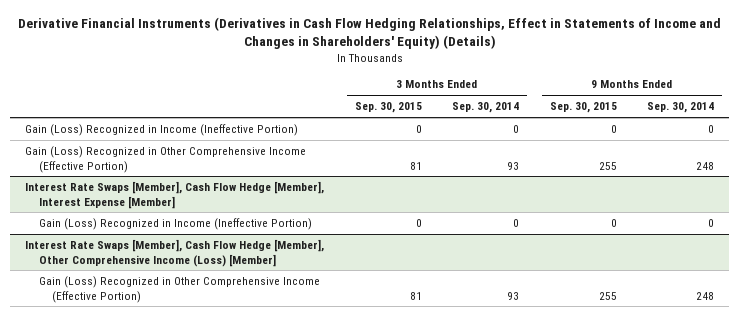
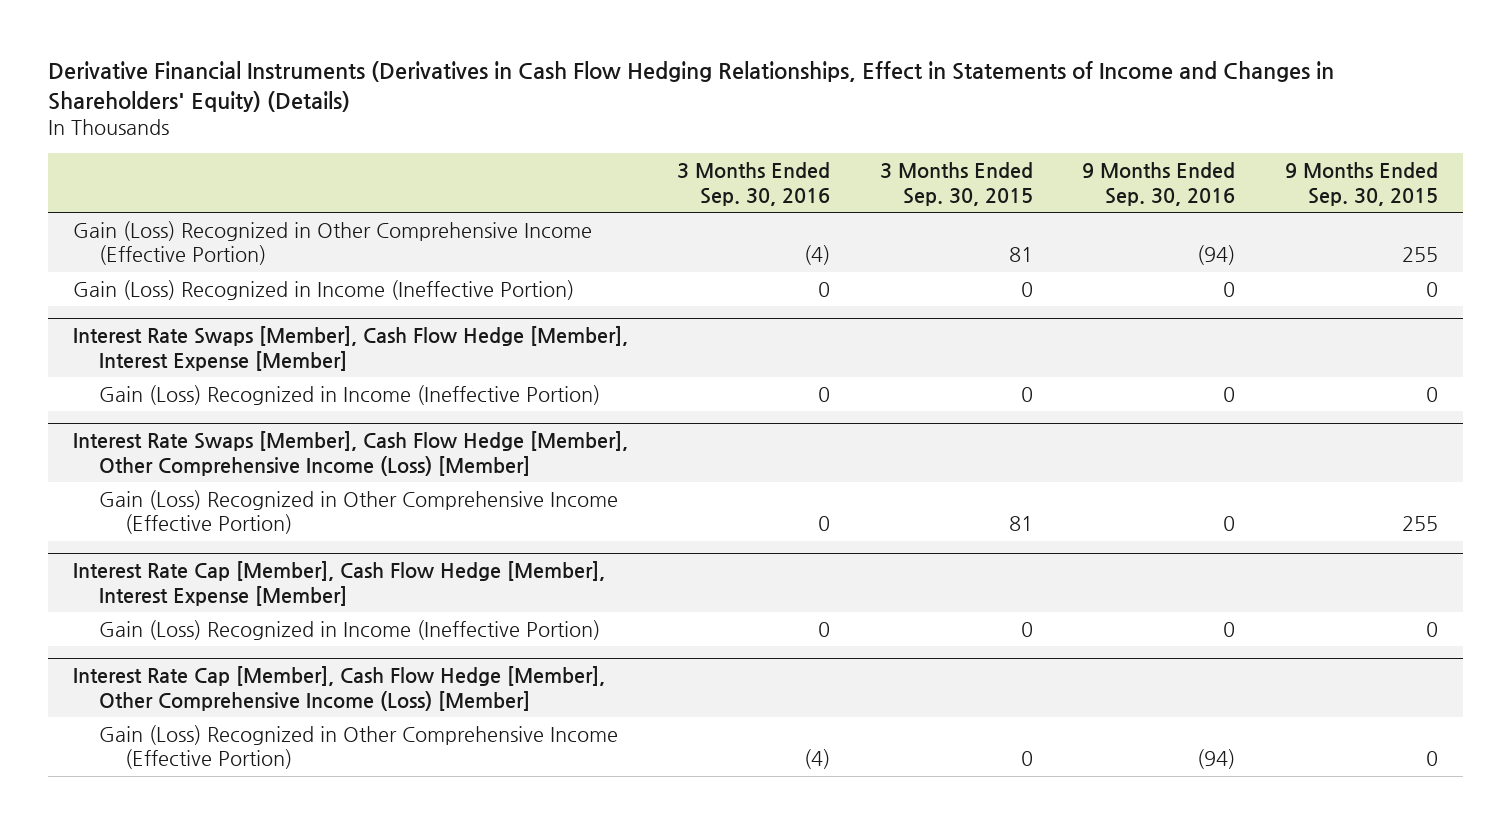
[452,102,520,114] Sep. 30, 2014 -> none
[647,102,715,114] Sep. 30, 2014 -> none
none -> [677,162,831,206] 3 Months Ended Sep. 30, 2016
none -> [1082,162,1236,206] 9 Months Ended Sep. 30, 2016
[25,124,299,137] Gain (Loss) Recognized in Income (Ineffective Portion) -> [72,279,574,300] Gain (Loss) Recognized in Income (Ineffective Portion)
none -> [72,561,605,606] Interest Rate Cap [Member], Cash Flow Hedge [Member], Interest Expense [Member]
none -> [98,619,600,640] Gain (Loss) Recognized in Income (Ineffective Portion)
none -> [72,666,605,711] Interest Rate Cap [Member], Cash Flow Hedge [Member], Other Comprehensive Income (Loss) [Member]
none -> [98,724,618,770] Gain (Loss) Recognized in Other Comprehensive Income (Effective Portion)

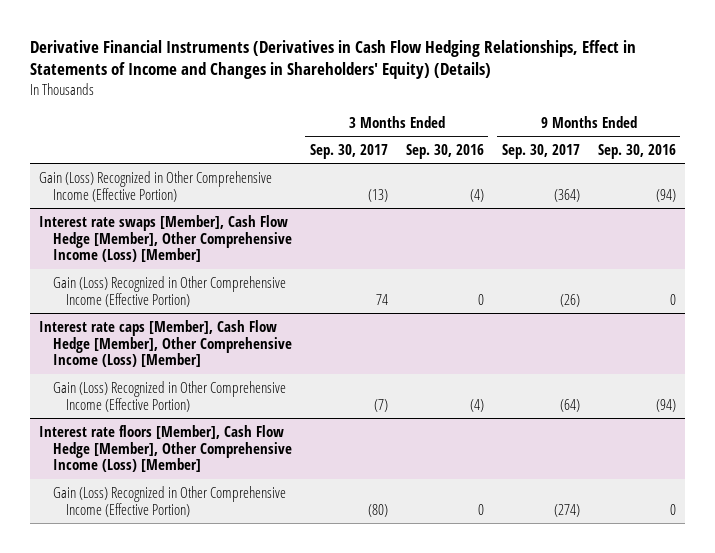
[879,162,1033,206] 3 Months Ended Sep. 30, 2015 -> none
[1284,162,1438,206] 9 Months Ended Sep. 30, 2015 -> none
none -> [309,143,388,159] Sep. 30, 2017
none -> [501,143,580,159] Sep. 30, 2017
[72,279,574,300] Gain (Loss) Recognized in Income (Ineffective Portion) -> none
[72,326,628,371] Interest Rate Swaps [Member], Cash Flow Hedge [Member], Interest Expense [Member] -> none
[98,384,600,405] Gain (Loss) Recognized in Income (Ineffective Portion) -> none
[72,431,628,476] Interest Rate Swaps [Member], Cash Flow Hedge [Member], Other Comprehensive Income (Loss) [Member] -> [39,214,292,263] Interest rate swaps [Member], Cash Flow Hedge [Member], Other Comprehensive Income (Loss) [Member]
[72,561,605,606] Interest Rate Cap [Member], Cash Flow Hedge [Member], Interest Expense [Member] -> none
[98,619,600,640] Gain (Loss) Recognized in Income (Ineffective Portion) -> none
[72,666,605,711] Interest Rate Cap [Member], Cash Flow Hedge [Member], Other Comprehensive Income (Loss) [Member] -> [39,319,292,368] Interest rate caps [Member], Cash Flow Hedge [Member], Other Comprehensive Income (Loss) [Member]
none -> [39,424,292,473] Interest rate floors [Member], Cash Flow Hedge [Member], Other Comprehensive Income (Loss) [Member]
none -> [52,485,286,517] Gain (Loss) Recognized in Other Comprehensive Income (Effective Portion)

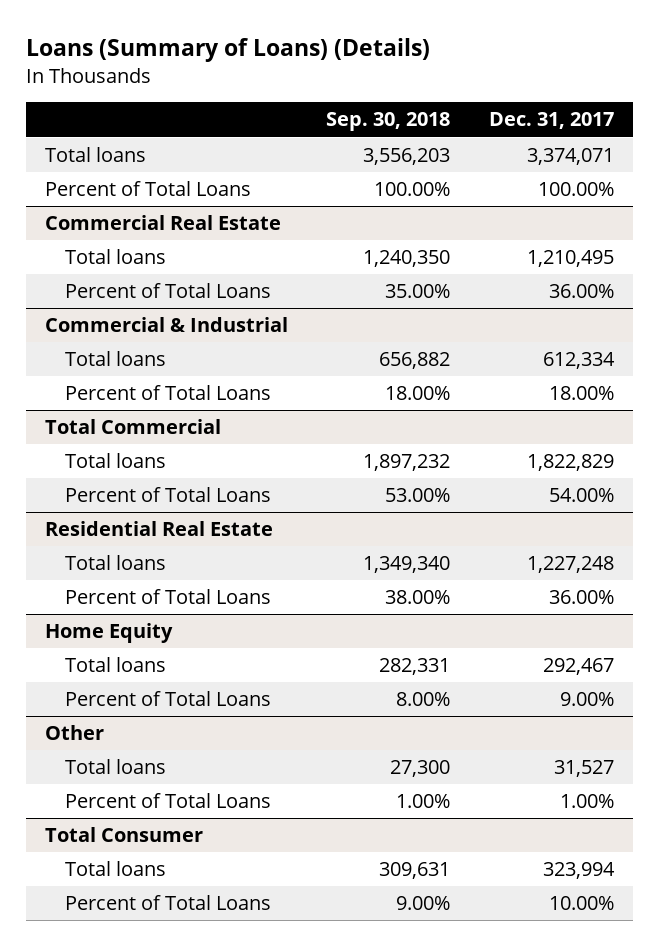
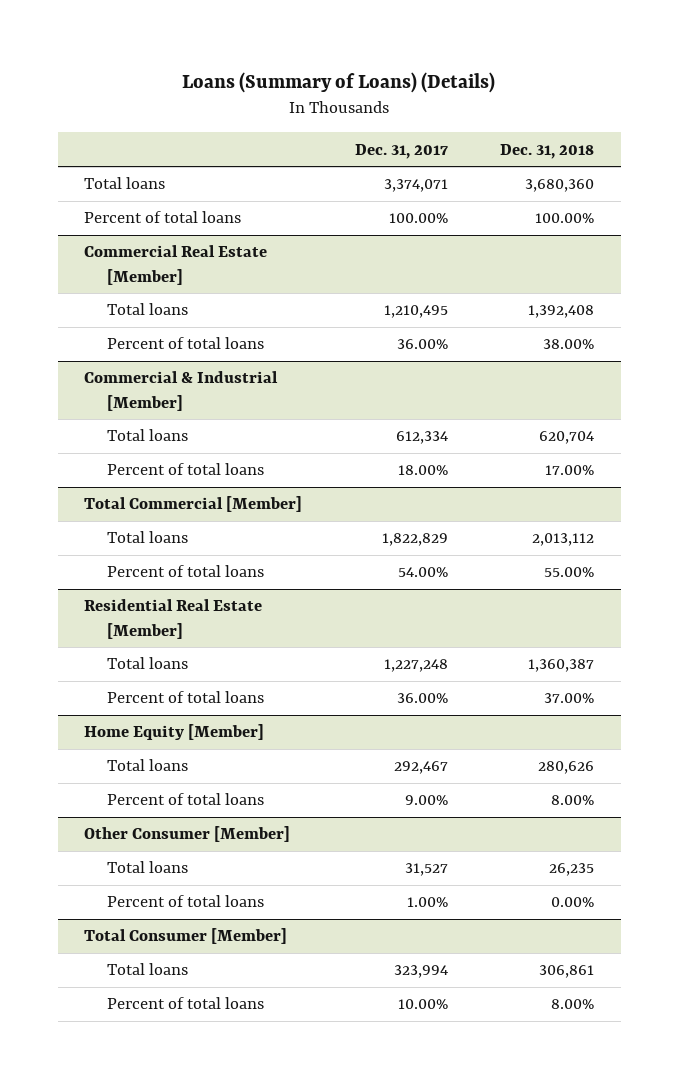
[326,112,451,132] Sep. 30, 2018 -> none
none -> [500,143,595,159] Dec. 31, 2018
[45,181,252,197] Percent of Total Loans -> [84,211,242,224] Percent of total loans
[45,215,282,231] Commercial Real Estate -> [84,245,268,285] Commercial Real Estate [Member]
[64,283,271,299] Percent of Total Loans -> [106,337,264,350] Percent of total loans
[45,317,289,333] Commercial & Industrial -> [84,371,279,411] Commercial & Industrial [Member]
[64,385,271,401] Percent of Total Loans -> [106,463,264,476] Percent of total loans
[45,419,222,435] Total Commercial -> [84,496,303,513] Total Commercial [Member]
[64,487,271,503] Percent of Total Loans -> [106,565,264,578] Percent of total loans
[45,521,274,537] Residential Real Estate -> [84,599,263,639] Residential Real Estate [Member]
[64,589,271,605] Percent of Total Loans -> [106,691,264,704] Percent of total loans
[45,623,174,644] Home Equity -> [84,724,265,741] Home Equity [Member]
[64,691,271,707] Percent of Total Loans -> [106,793,264,806] Percent of total loans
[45,725,105,741] Other -> [84,826,291,843] Other Consumer [Member]
[64,793,271,809] Percent of Total Loans -> [106,895,264,908] Percent of total loans
[45,827,204,843] Total Consumer -> [84,928,288,945] Total Consumer [Member]
[64,895,271,911] Percent of Total Loans -> [106,997,264,1010] Percent of total loans

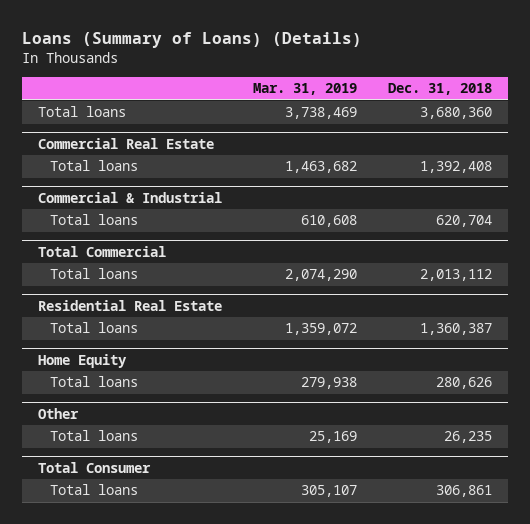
[354,143,448,159] Dec. 31, 2017 -> none
none -> [253,83,358,96] Mar. 31, 2019
[84,211,242,224] Percent of total loans -> none
[84,245,268,285] Commercial Real Estate [Member] -> [37,137,214,149] Commercial Real Estate
[106,337,264,350] Percent of total loans -> none
[84,371,279,411] Commercial & Industrial [Member] -> [37,191,222,203] Commercial & Industrial
[106,463,264,476] Percent of total loans -> none
[84,496,303,513] Total Commercial [Member] -> [37,245,166,257] Total Commercial
[106,565,264,578] Percent of total loans -> none
[84,599,263,639] Residential Real Estate [Member] -> [37,299,222,311] Residential Real Estate
[106,691,264,704] Percent of total loans -> none
[84,724,265,741] Home Equity [Member] -> [37,353,127,368] Home Equity
[106,793,264,806] Percent of total loans -> none
[84,826,291,843] Other Consumer [Member] -> [37,407,79,419] Other
[106,895,264,908] Percent of total loans -> none
[84,928,288,945] Total Consumer [Member] -> [37,461,151,473] Total Consumer
[106,997,264,1010] Percent of total loans -> none

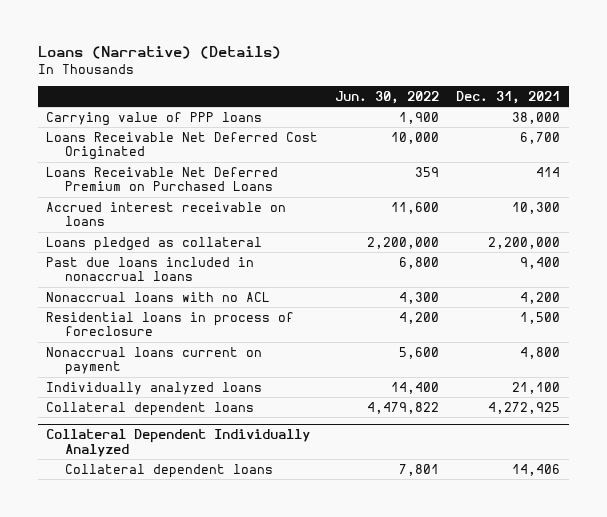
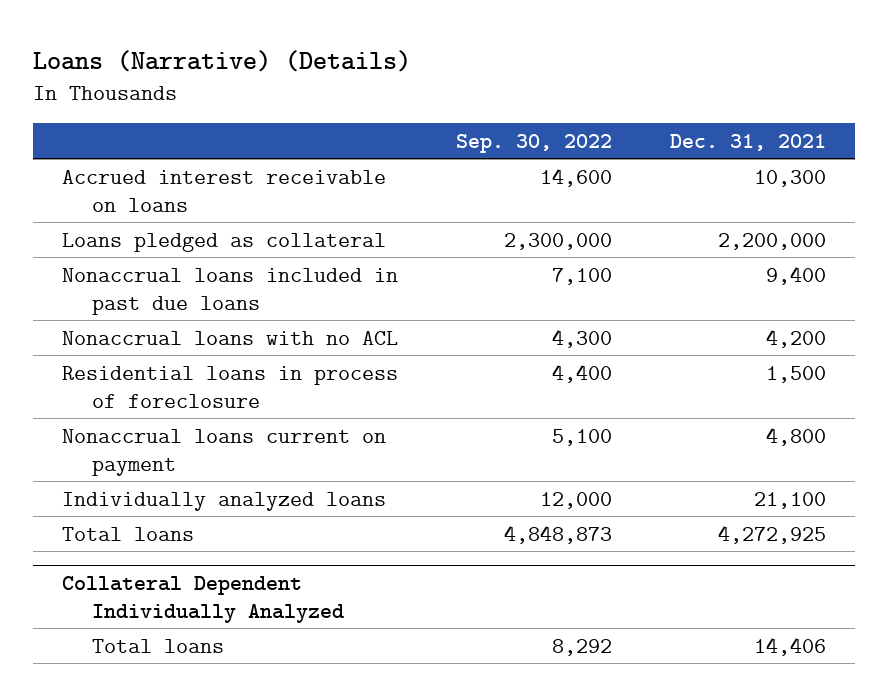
[335,90,440,104] Jun. 30, 2022 -> none
none -> [456,133,613,153] Sep. 30, 2022
[46,111,263,126] Carrying value of PPP loans -> none
[46,131,319,161] Loans Receivable Net Deferred Cost Originated -> none
[46,166,279,192] Loans Receivable Net Deferred Premium on Purchased Loans -> none
[46,256,255,282] Past due loans included in nonaccrual loans -> [62,267,399,315] Nonaccrual loans included in past due loans
[46,401,255,416] Collateral dependent loans -> [62,526,195,541] Total loans
[64,463,273,478] Collateral dependent loans -> [91,638,224,653] Total loans

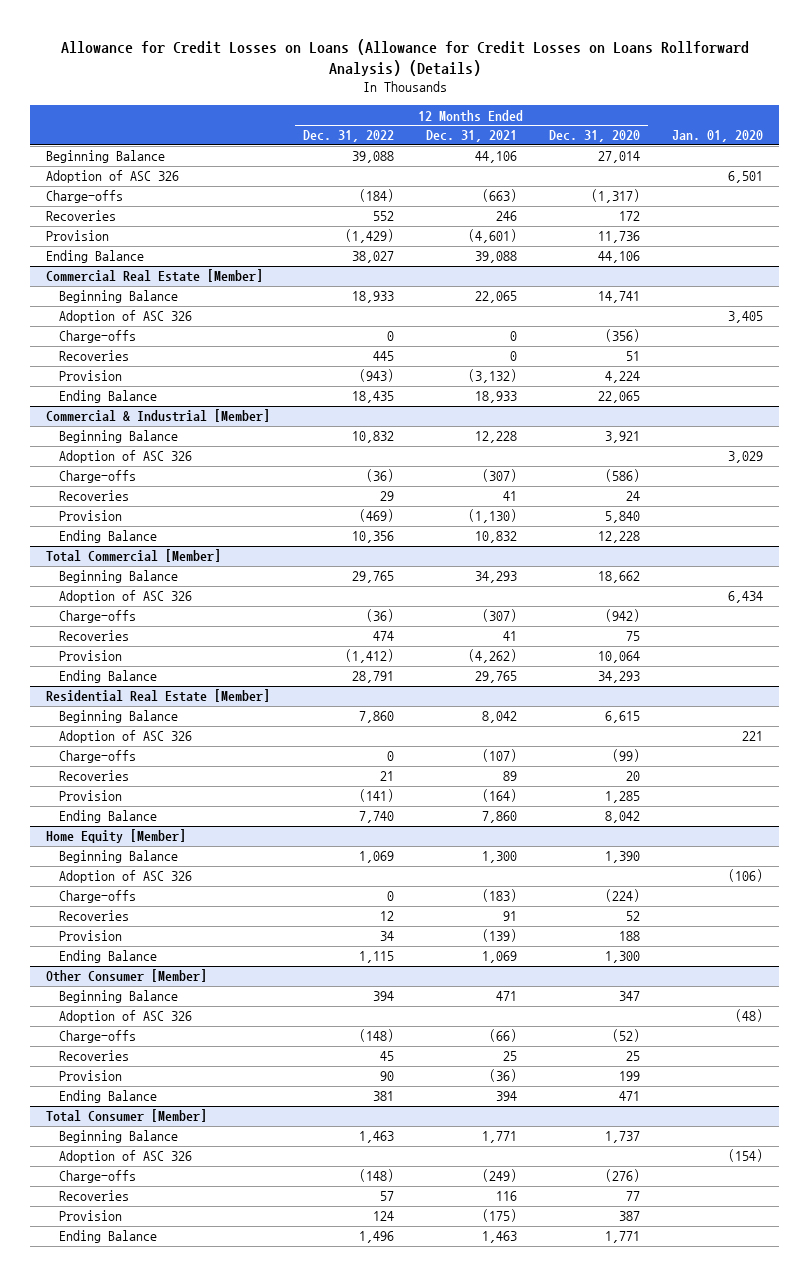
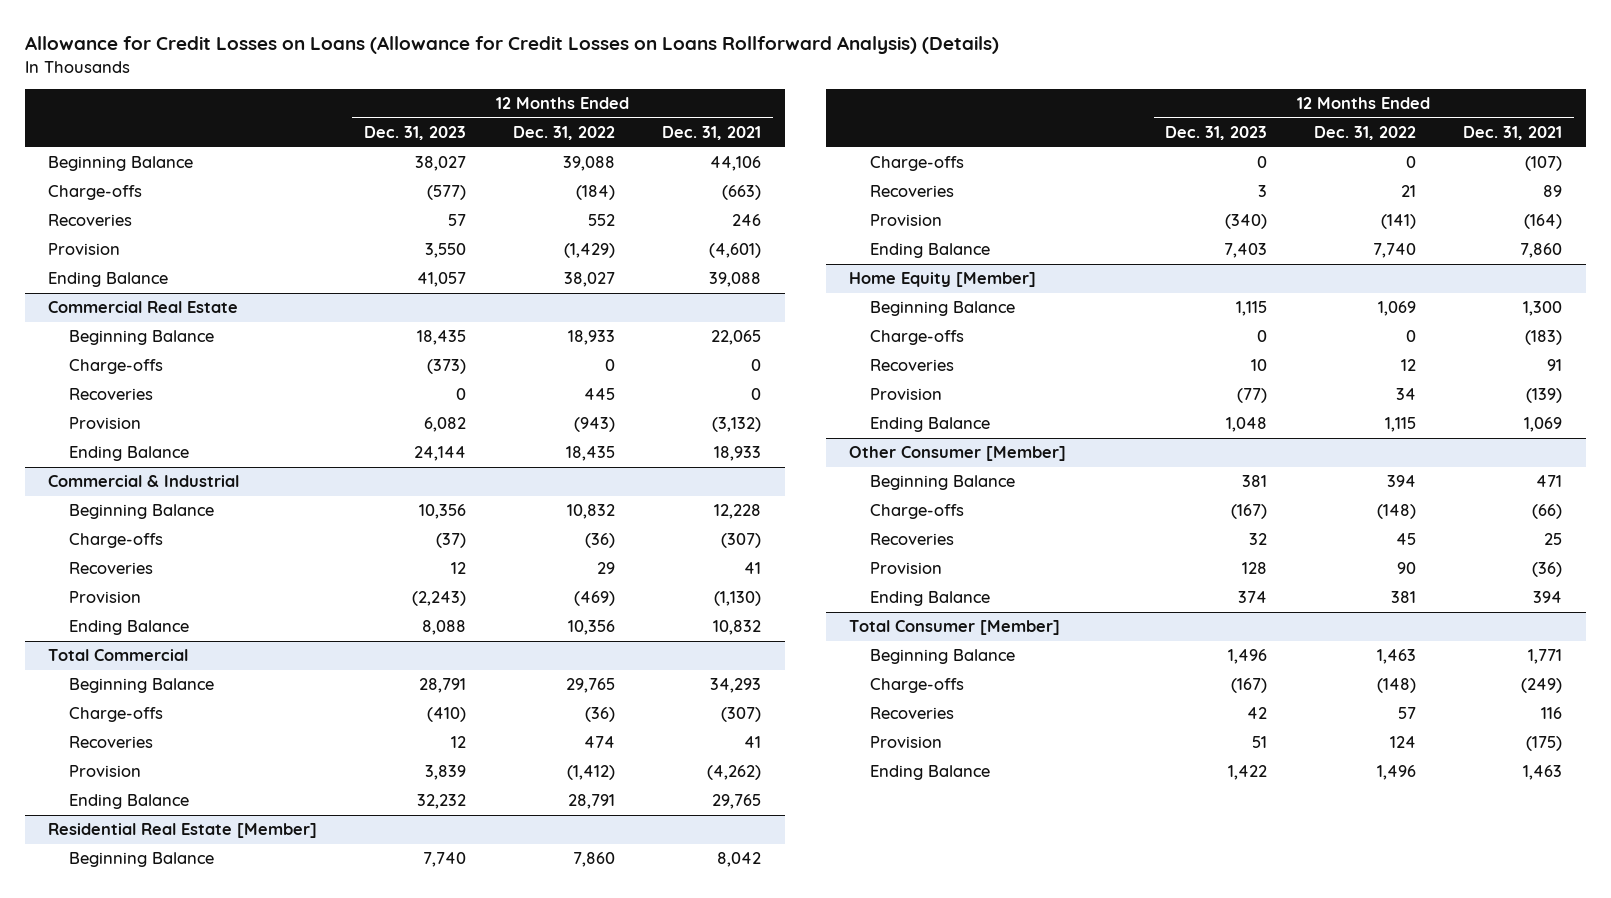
[549,130,641,143] Dec. 31, 2020 -> none
[672,130,764,143] Jan. 01, 2020 -> none
none -> [364,126,467,141] Dec. 31, 2023
[46,170,180,184] Adoption of ASC 326 -> none
[46,269,264,283] Commercial Real Estate [Member] -> [48,301,239,314] Commercial Real Estate
[58,310,192,324] Adoption of ASC 326 -> none
[46,409,271,423] Commercial & Industrial [Member] -> [48,475,240,488] Commercial & Industrial
[58,450,192,464] Adoption of ASC 326 -> none
[46,549,222,563] Total Commercial [Member] -> [48,649,189,662] Total Commercial
[58,590,192,604] Adoption of ASC 326 -> none
[58,730,192,744] Adoption of ASC 326 -> none
[58,870,192,884] Adoption of ASC 326 -> none
[58,1010,192,1024] Adoption of ASC 326 -> none
[58,1150,192,1164] Adoption of ASC 326 -> none

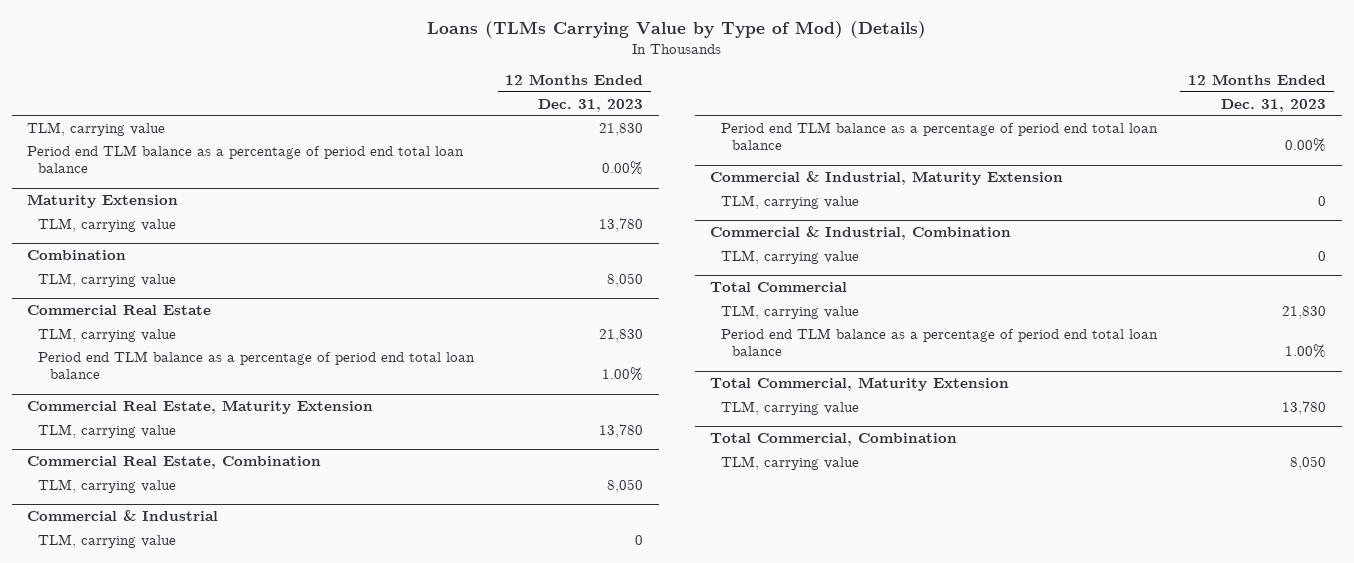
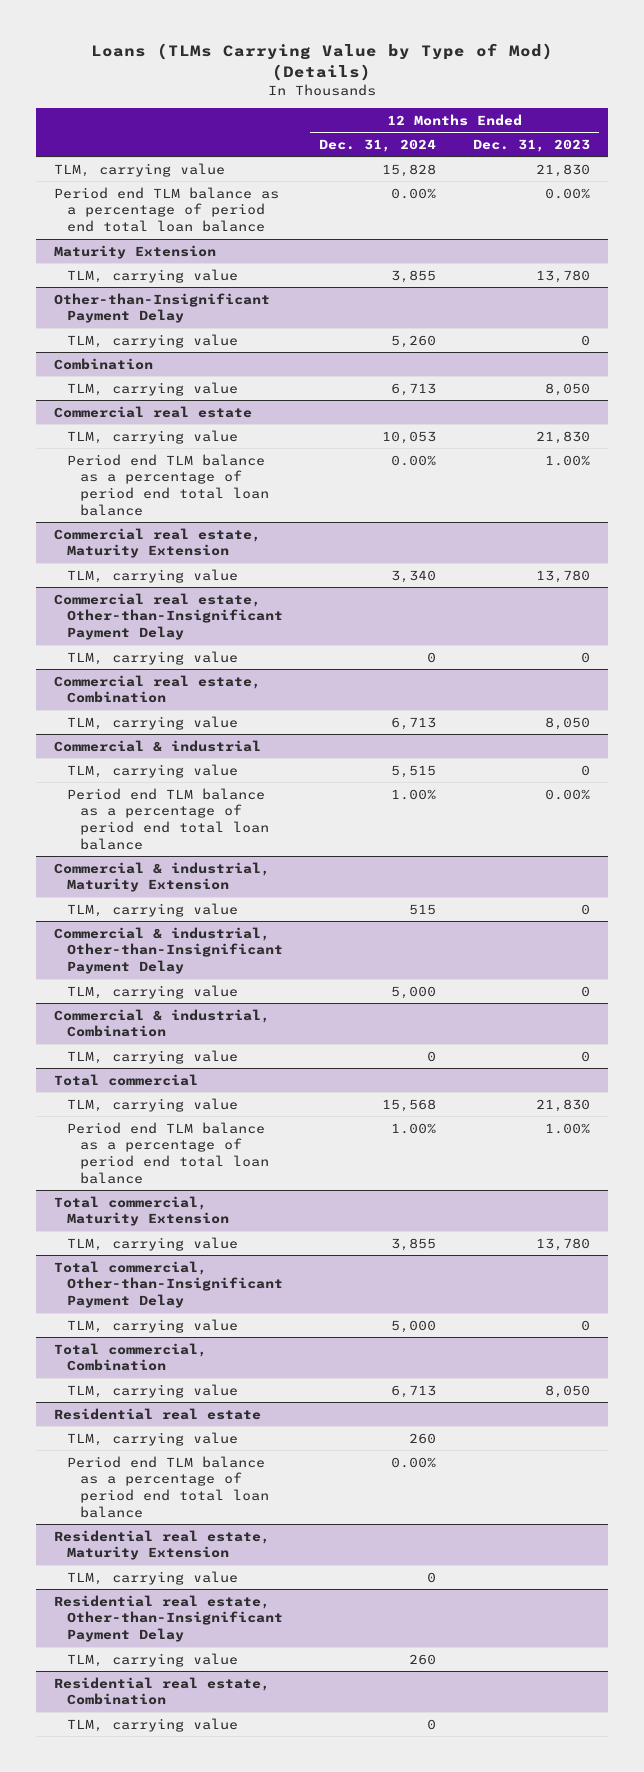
none -> [319,138,437,152] Dec. 31, 2024
none -> [54,292,271,324] Other-than-Insignificant Payment Delay
none -> [67,333,239,348] TLM, carrying value
[27,305,212,316] Commercial Real Estate -> [54,405,253,418] Commercial real estate
[27,400,374,415] Commercial Real Estate, Maturity Extension -> [54,527,262,559] Commercial real estate, Maturity Extension
none -> [54,592,284,640] Commercial real estate, Other-than-Insignificant Payment Delay
none -> [67,650,239,665] TLM, carrying value
[27,456,322,470] Commercial Real Estate, Combination -> [54,674,262,704] Commercial real estate, Combination
[27,510,219,522] Commercial & Industrial -> [54,739,262,752] Commercial & industrial
[710,171,1064,186] Commercial & Industrial, Maturity Extension -> [54,861,271,893] Commercial & industrial, Maturity Extension
[710,226,1012,241] Commercial & Industrial, Combination -> none
none -> [54,926,284,974] Commercial & industrial, Other-than-Insignificant Payment Delay
none -> [54,1008,271,1038] Commercial & industrial, Combination
none -> [67,1049,239,1064] TLM, carrying value
[710,282,848,293] Total Commercial -> [54,1073,199,1086] Total commercial
[710,377,1010,392] Total Commercial, Maturity Extension -> [54,1195,230,1227] Total commercial, Maturity Extension
none -> [54,1260,284,1308] Total commercial, Other-than-Insignificant Payment Delay
none -> [67,1318,239,1333] TLM, carrying value
[710,433,958,447] Total Commercial, Combination -> [54,1342,208,1372] Total commercial, Combination
none -> [54,1407,262,1420] Residential real estate
none -> [67,1431,239,1446] TLM, carrying value
none -> [67,1455,269,1518] Period end TLM balance as a percentage of period end total loan balance
none -> [54,1529,271,1561] Residential real estate, Maturity Extension
none -> [67,1570,239,1585] TLM, carrying value
none -> [54,1594,284,1642] Residential real estate, Other-than-Insignificant Payment Delay
none -> [67,1652,239,1667] TLM, carrying value
none -> [54,1676,271,1706] Residential real estate, Combination
none -> [67,1717,239,1732] TLM, carrying value

